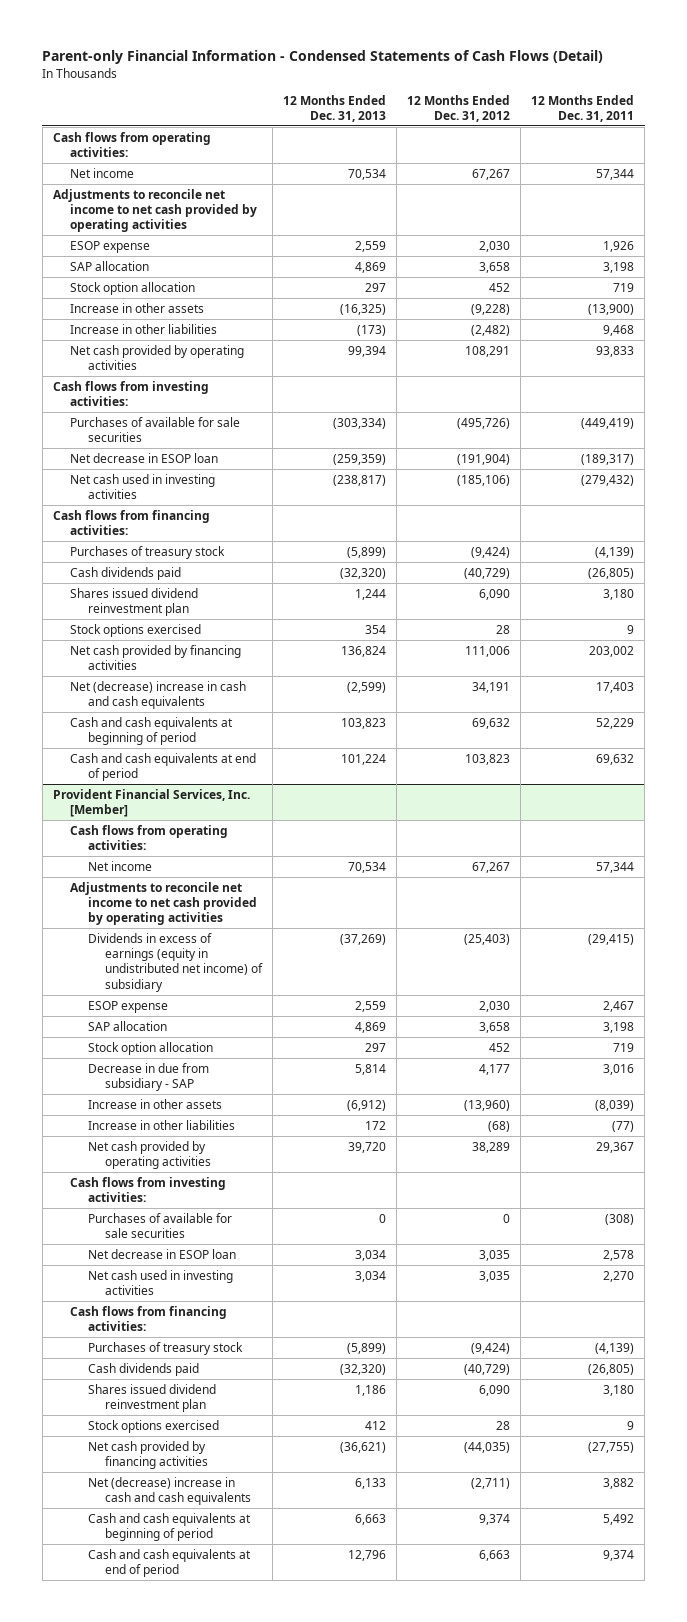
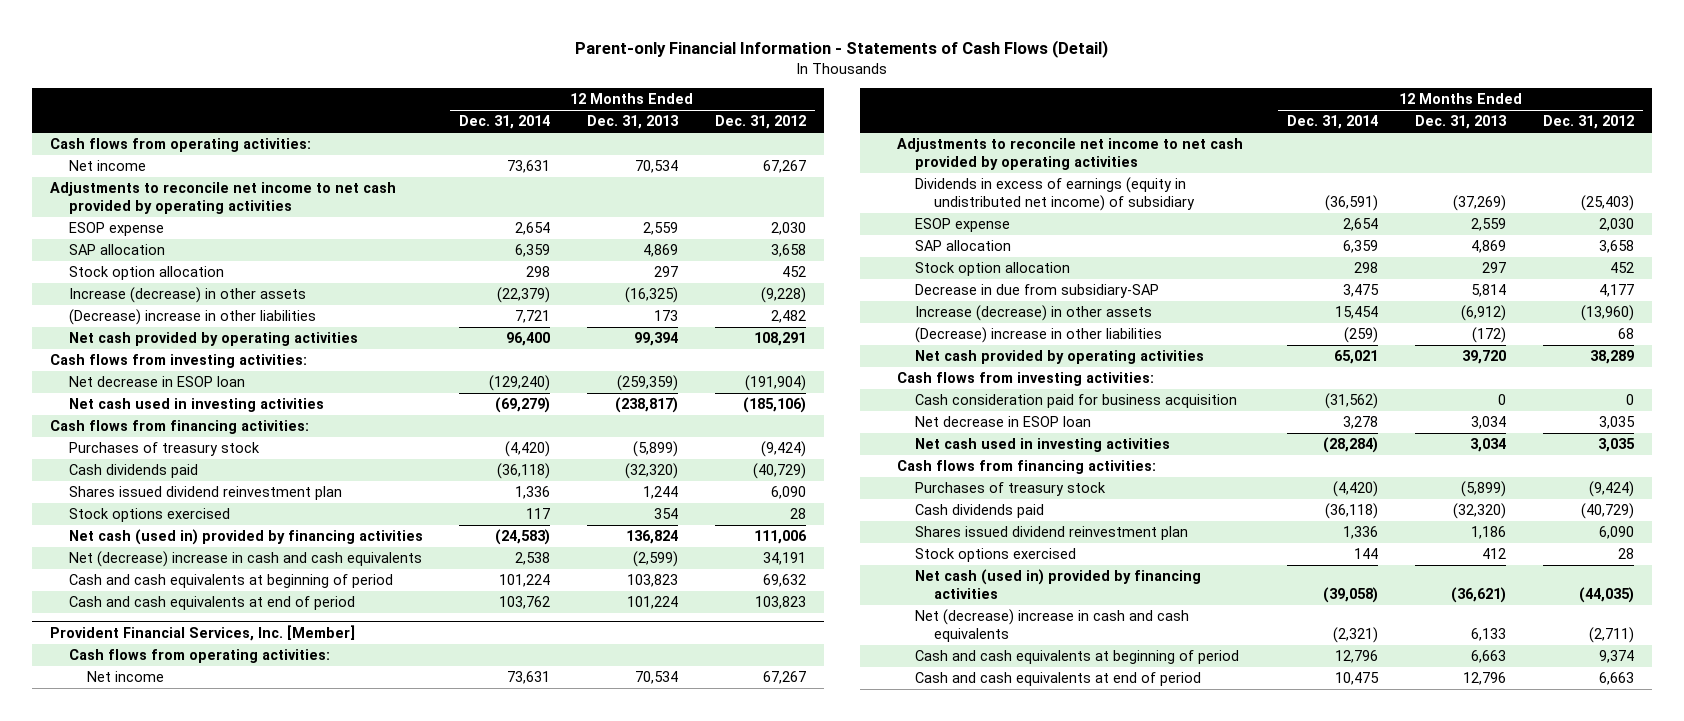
[42,50,604,65] Parent-only Financial Information - Condensed Statements of Cash Flows (Detail) -> [574,40,1108,59] Parent-only Financial Information - Statements of Cash Flows (Detail)
[531,94,635,122] 12 Months Ended Dec. 31, 2011 -> none
none -> [459,115,551,130] Dec. 31, 2014
[70,302,205,313] Increase in other assets -> [68,287,306,304] Increase (decrease) in other assets
[70,323,218,334] Increase in other liabilities -> [68,309,316,326] (Decrease) increase in other liabilities
[357,324,387,336] (173) -> [653,310,678,322] 173
[471,324,511,336] (2,482) -> [770,310,806,324] 2,482
[70,416,241,443] Purchases of available for sale securities -> none
[70,644,242,671] Net cash provided by financing activities -> [68,529,423,546] Net cash (used in) provided by financing activities
[87,1062,209,1092] Decrease in due from subsidiary - SAP -> [915,284,1160,299] Decrease in due from subsidiary-SAP
[87,1098,222,1109] Increase in other assets -> [915,305,1153,322] Increase (decrease) in other assets
[87,1119,235,1130] Increase in other liabilities -> [915,327,1163,344] (Decrease) increase in other liabilities
[365,1120,387,1130] 172 -> [1472,327,1507,344] (172)
[488,1120,511,1132] (68) -> [1617,328,1634,340] 68
[87,1212,232,1239] Purchases of available for sale securities -> none
none -> [915,394,1238,409] Cash consideration paid for business acquisition
[87,1440,209,1470] Net cash provided by financing activities -> [915,569,1202,599] Net cash (used in) provided by financing activities

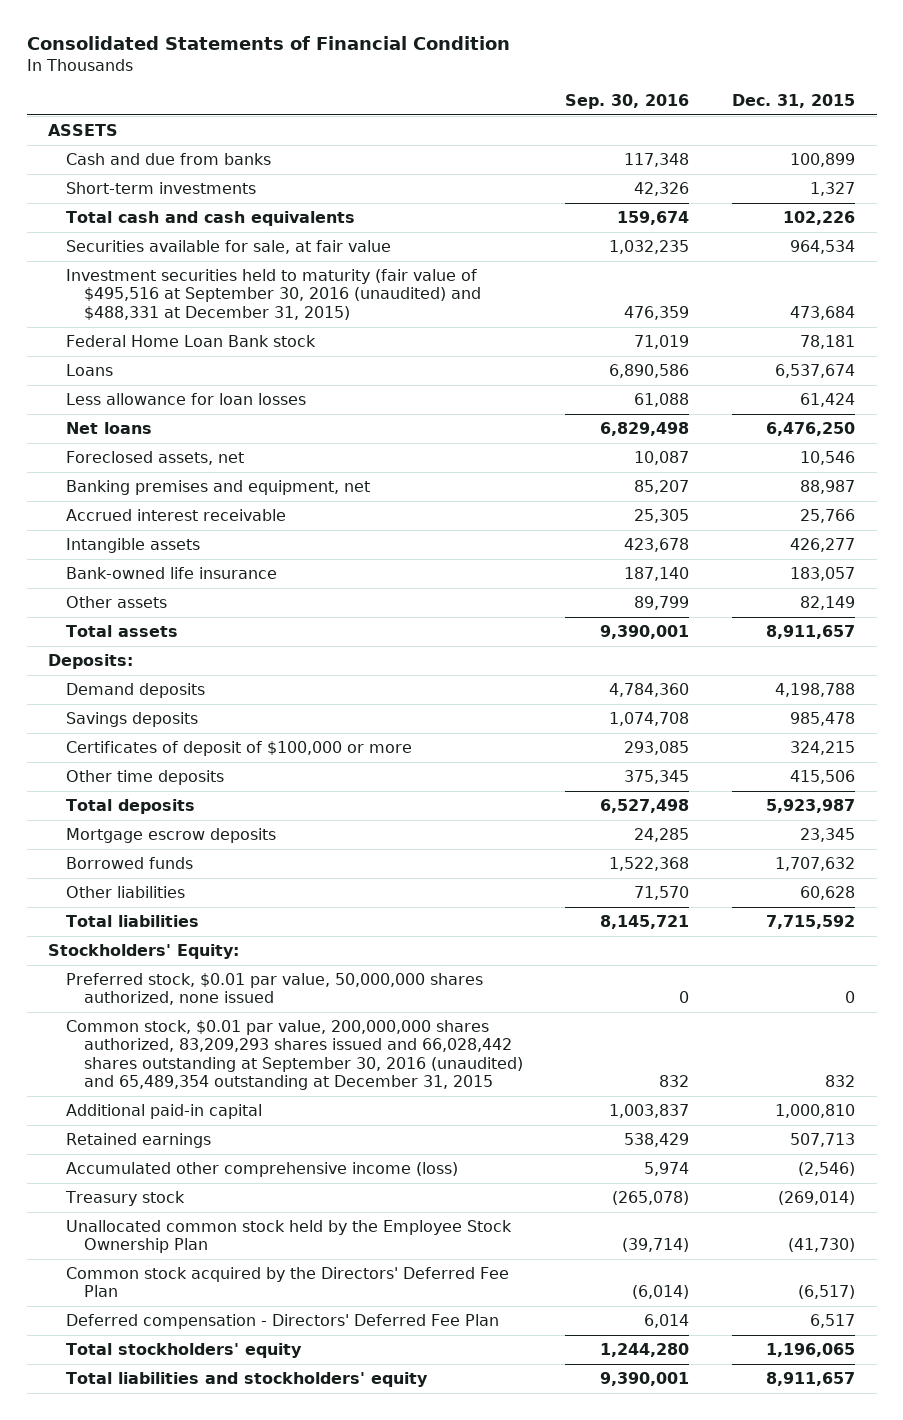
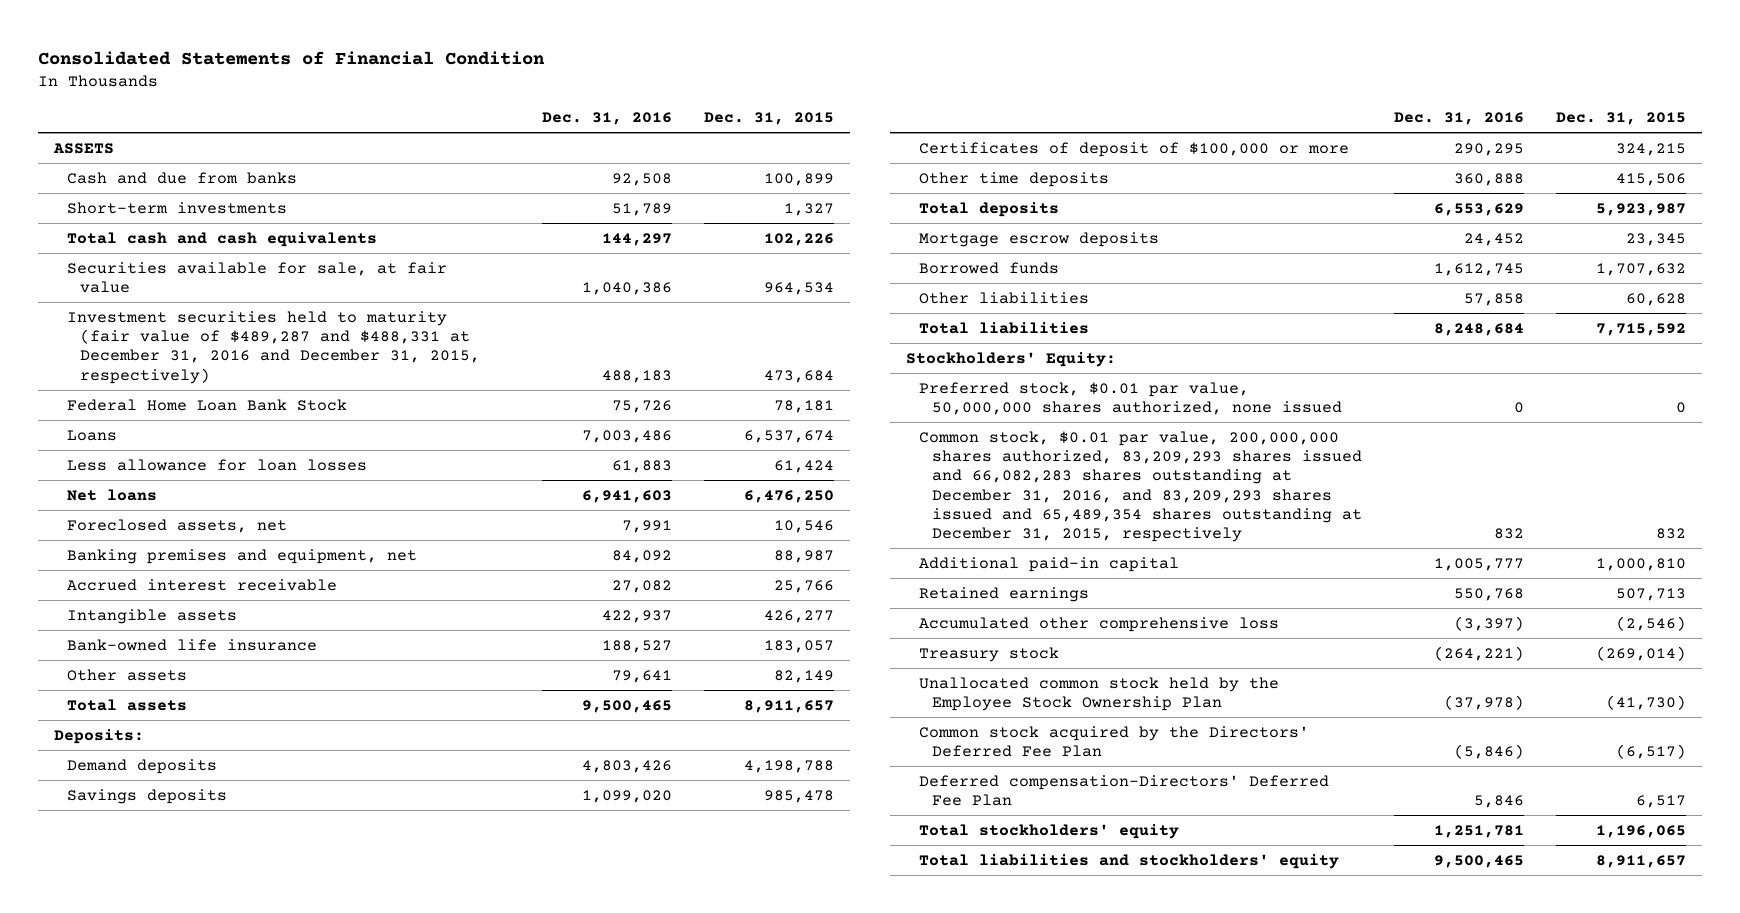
[565,94,690,110] Sep. 30, 2016 -> none
none -> [541,112,672,126] Dec. 31, 2016
[65,268,481,320] Investment securities held to maturity (fair value of $495,516 at September 30, 2016 (unaudited) and $488,331 at December 31, 2015) -> [67,310,481,384] Investment securities held to maturity (fair value of $489,287 and $488,331 at December 31, 2016 and December 31, 2015, respectively)
[65,334,316,347] Federal Home Loan Bank stock -> [67,398,348,411] Federal Home Loan Bank Stock
[65,1019,523,1091] Common stock, $0.01 par value, 200,000,000 shares authorized, 83,209,293 shares issued and 66,028,442 shares outstanding at September 30, 2016 (unaudited) and 65,489,354 outstanding at December 31, 2015 -> [919,430,1363,543] Common stock, $0.01 par value, 200,000,000 shares authorized, 83,209,293 shares issued and 66,082,283 shares outstanding at December 31, 2016, and 83,209,293 shares issued and 65,489,354 shares outstanding at December 31, 2015, respectively
[65,1161,458,1177] Accumulated other comprehensive income (loss) -> [919,616,1280,632] Accumulated other comprehensive loss
[65,1313,499,1329] Deferred compensation - Directors' Deferred Fee Plan -> [919,774,1330,807] Deferred compensation-Directors' Deferred Fee Plan

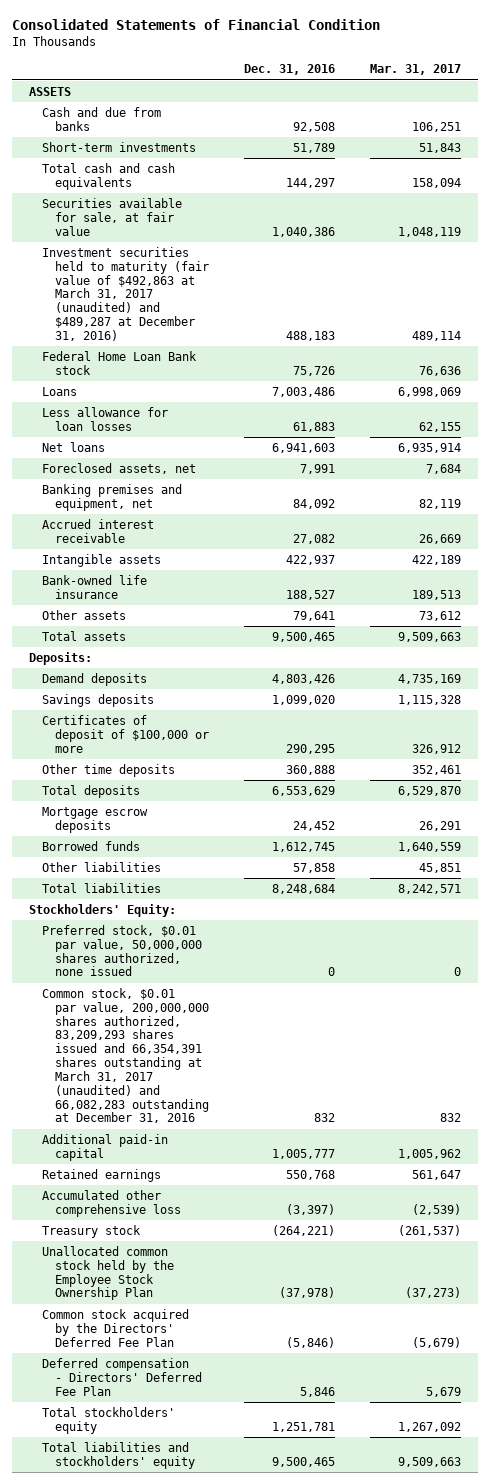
[703,112,834,126] Dec. 31, 2015 -> none
none -> [369,64,461,76] Mar. 31, 2017
[67,310,481,384] Investment securities held to maturity (fair value of $489,287 and $488,331 at December 31, 2016 and December 31, 2015, respectively) -> [42,247,210,341] Investment securities held to maturity (fair value of $492,863 at March 31, 2017 (unaudited) and $489,287 at December 31, 2016)
[67,398,348,411] Federal Home Loan Bank Stock -> [42,351,198,375] Federal Home Loan Bank stock
[919,430,1363,543] Common stock, $0.01 par value, 200,000,000 shares authorized, 83,209,293 shares issued and 66,082,283 shares outstanding at December 31, 2016, and 83,209,293 shares issued and 65,489,354 shares outstanding at December 31, 2015, respectively -> [42,988,210,1124] Common stock, $0.01 par value, 200,000,000 shares authorized, 83,209,293 shares issued and 66,354,391 shares outstanding at March 31, 2017 (unaudited) and 66,082,283 outstanding at December 31, 2016
[919,774,1330,807] Deferred compensation-Directors' Deferred Fee Plan -> [42,1358,203,1396] Deferred compensation - Directors' Deferred Fee Plan

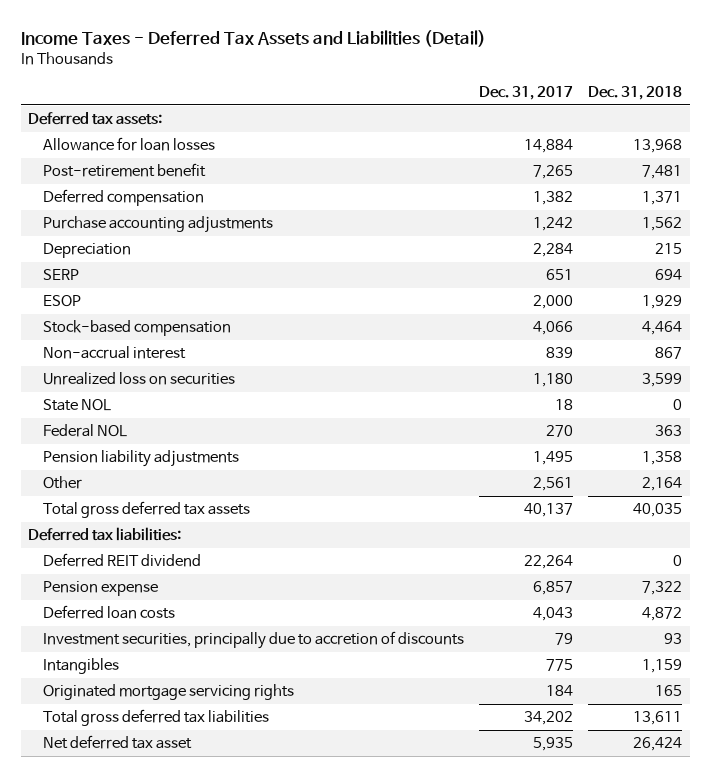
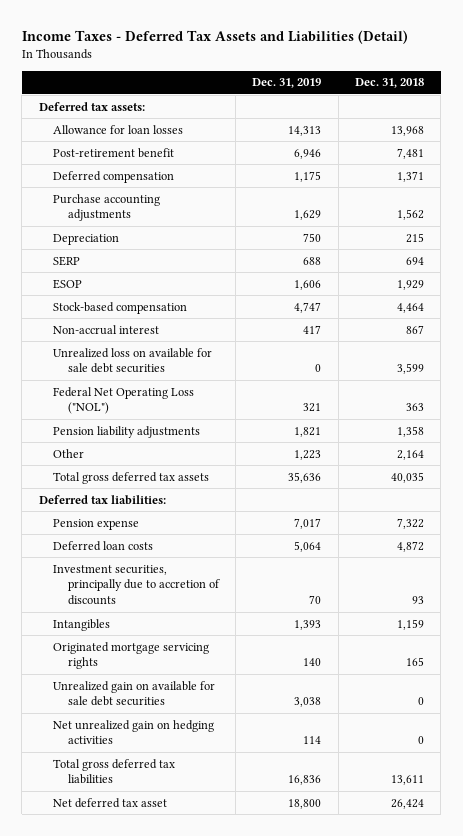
[479,86,574,101] Dec. 31, 2017 -> none
none -> [252,78,322,89] Dec. 31, 2019
[43,399,112,412] State NOL -> none
[43,372,236,386] Unrealized loss on securities -> [53,347,213,374] Unrealized loss on available for sale debt securities
[43,424,128,438] Federal NOL -> [53,386,195,415] Federal Net Operating Loss ("NOL")
[43,553,202,568] Deferred REIT dividend -> none
none -> [53,680,216,707] Unrealized gain on available for sale debt securities
none -> [53,719,215,745] Net unrealized gain on hedging activities

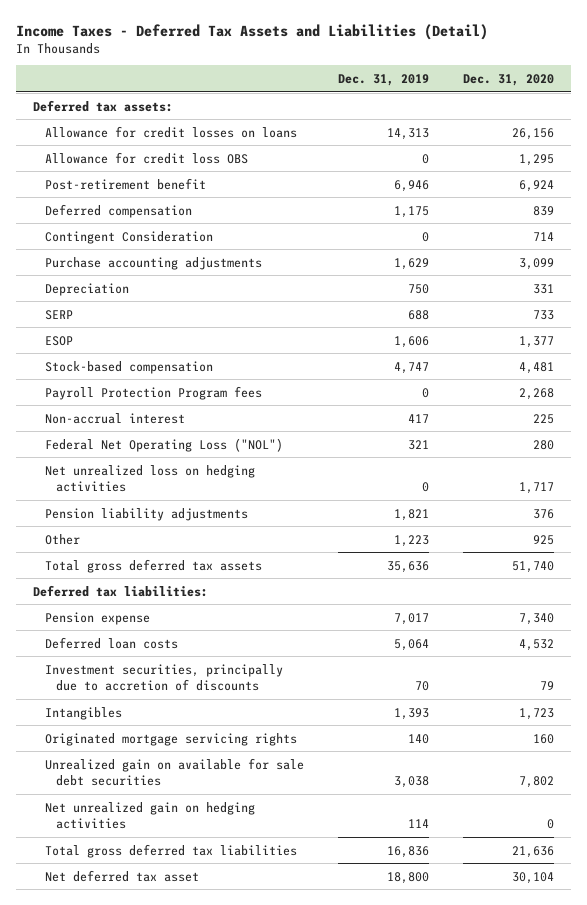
[354,78,424,89] Dec. 31, 2018 -> none
none -> [462,73,554,86] Dec. 31, 2020
[53,124,184,134] Allowance for loan losses -> [44,125,297,138] Allowance for credit losses on loans
none -> [44,151,248,164] Allowance for credit loss OBS
none -> [44,230,213,244] Contingent Consideration
none -> [44,385,262,400] Payroll Protection Program fees
[53,347,213,374] Unrealized loss on available for sale debt securities -> none
none -> [44,464,255,492] Net unrealized loss on hedging activities

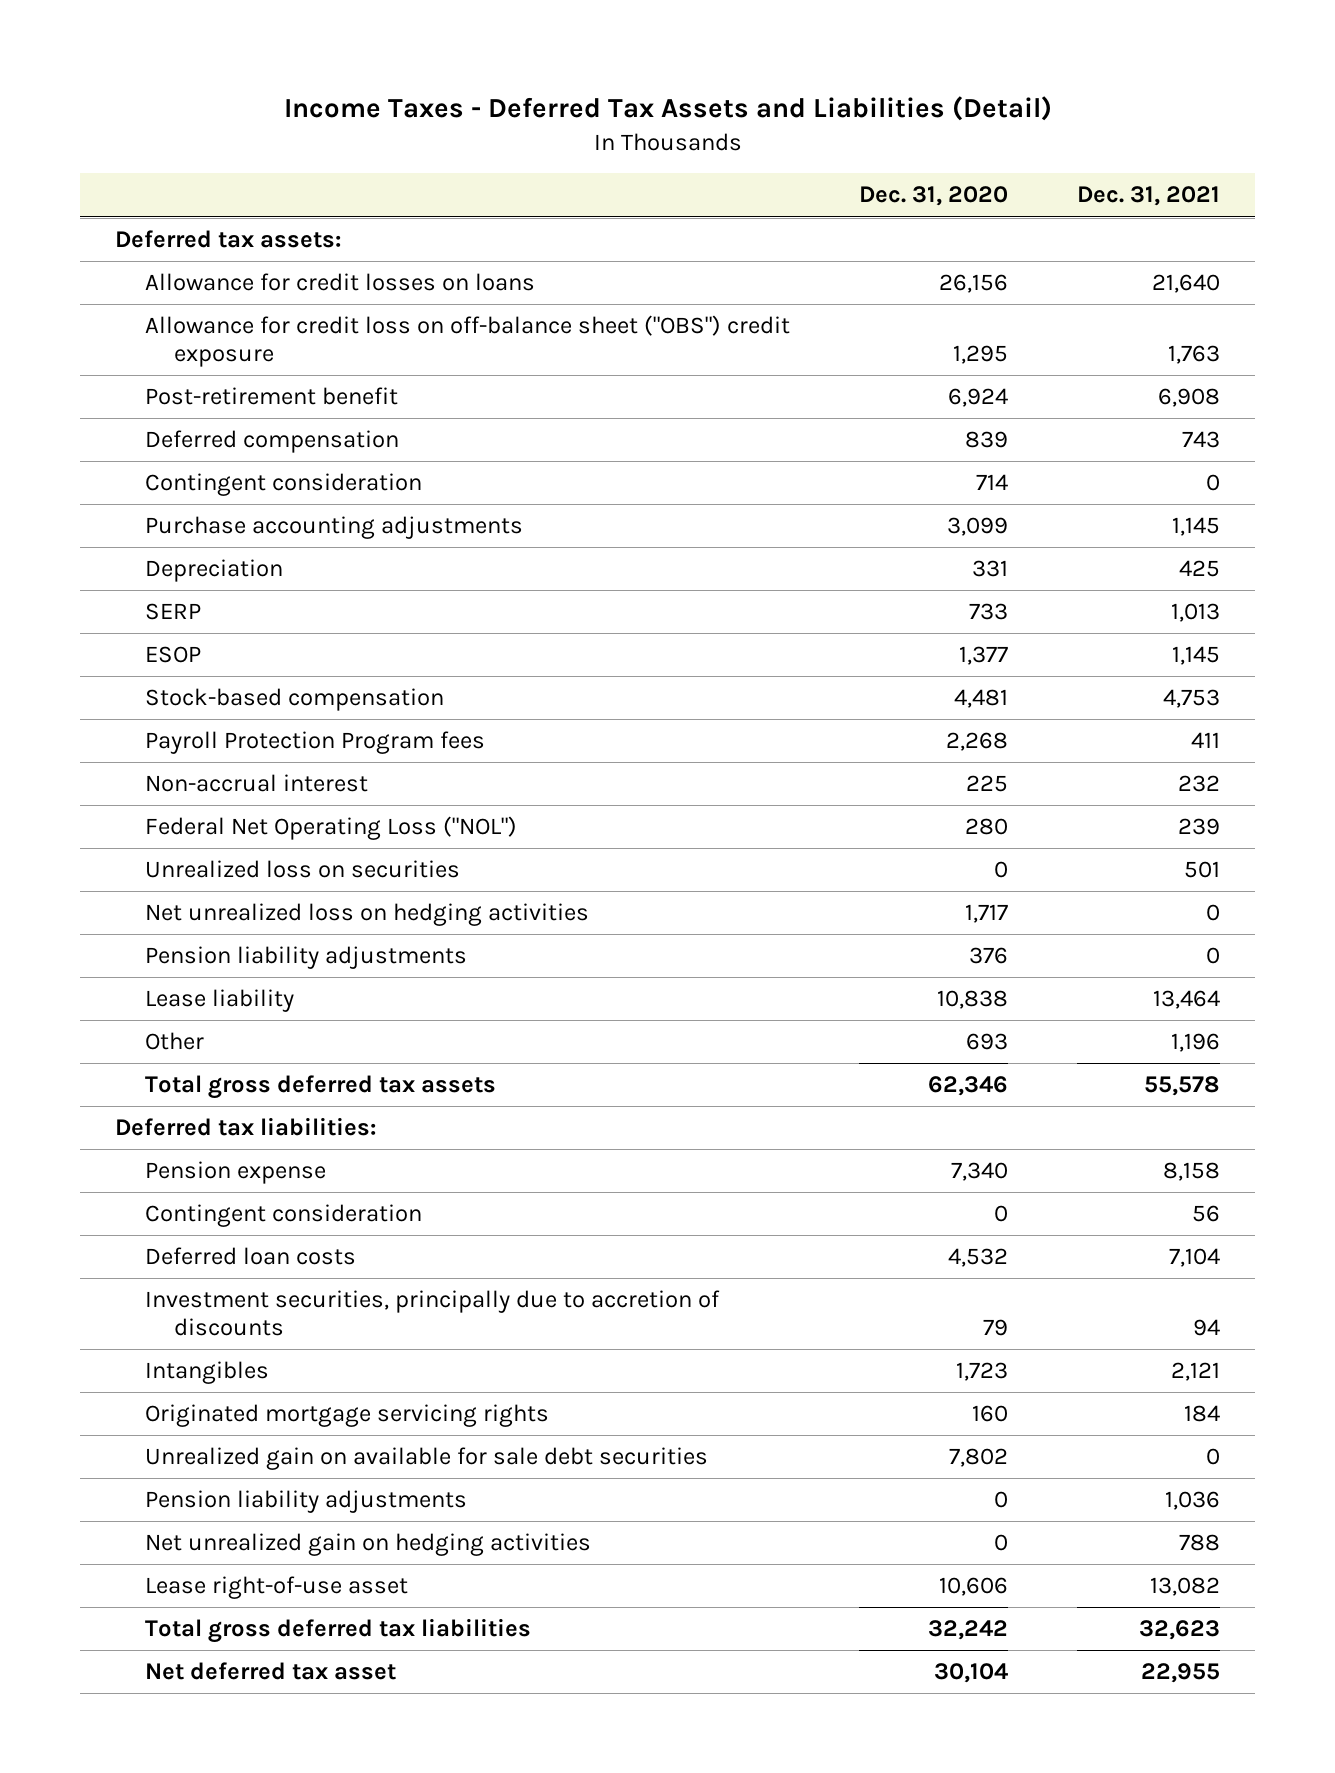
[337,73,429,86] Dec. 31, 2019 -> none
none -> [1077,186,1221,207] Dec. 31, 2021
[44,151,248,164] Allowance for credit loss OBS -> [144,315,790,368] Allowance for credit loss on off-balance sheet ("OBS") credit exposure
[44,230,213,244] Contingent Consideration -> [144,473,422,497] Contingent consideration
none -> [144,860,460,879] Unrealized loss on securities
none -> [144,989,294,1013] Lease liability
[532,534,554,545] 925 -> [965,1033,1008,1051] 693
[511,560,554,573] 51,740 -> [927,1076,1008,1097] 62,346
none -> [144,1204,422,1228] Contingent consideration
none -> [144,1490,467,1514] Pension liability adjustments
none -> [144,1576,408,1600] Lease right-of-use asset
[511,845,554,858] 21,636 -> [927,1620,1008,1641] 32,242

